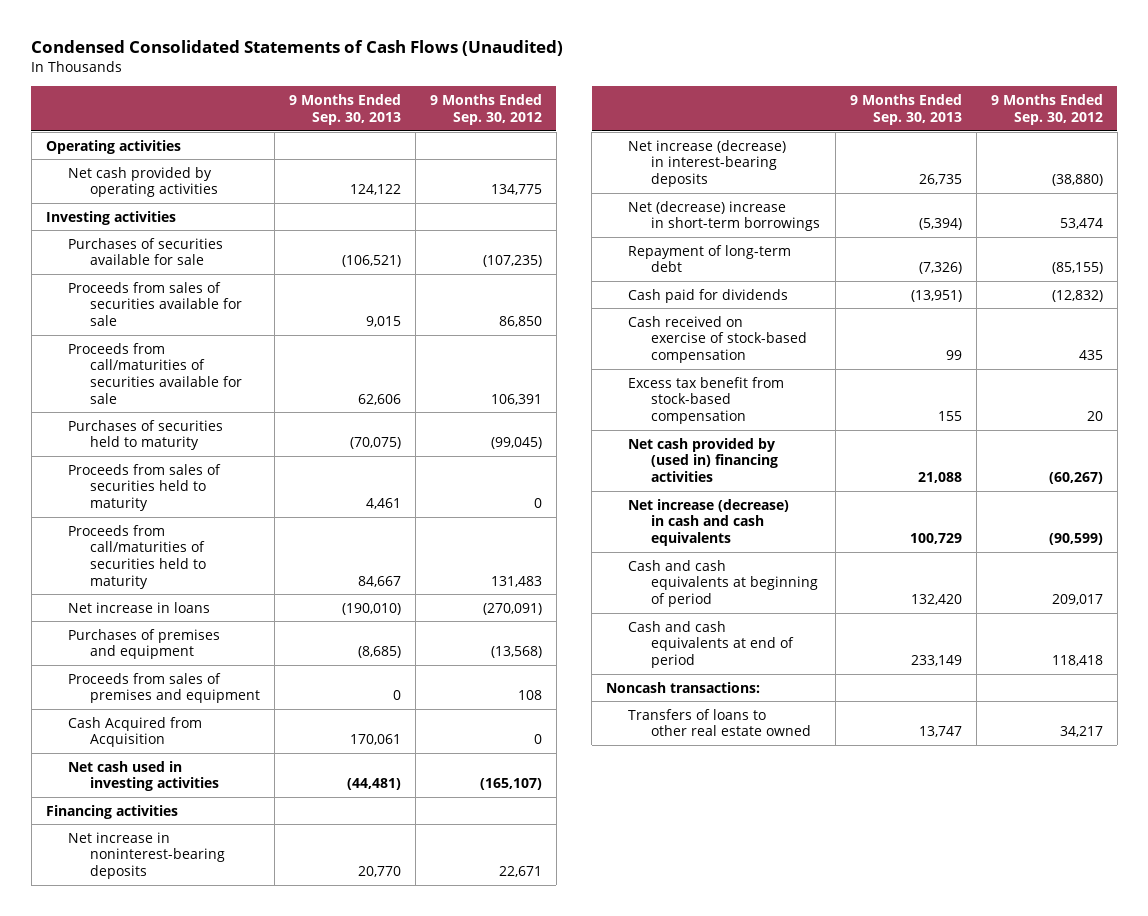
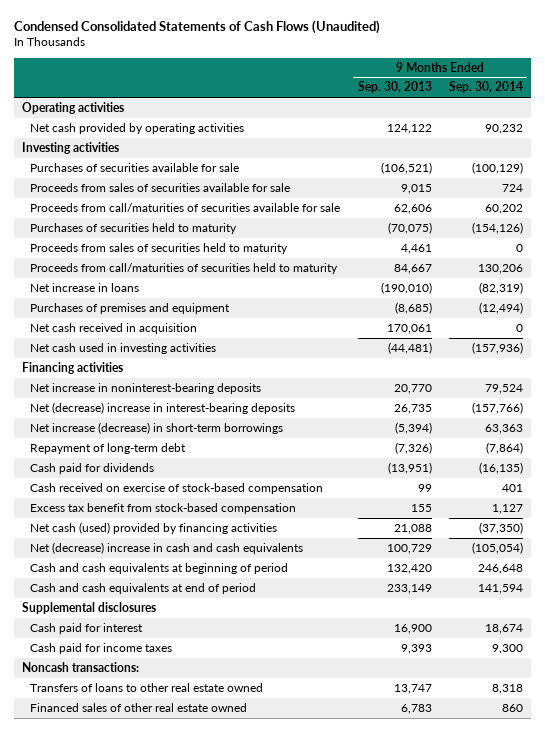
[429,94,542,125] 9 Months Ended Sep. 30, 2012 -> none
none -> [448,81,523,94] Sep. 30, 2014
[67,672,260,704] Proceeds from sales of premises and equipment -> none
[67,716,202,748] Cash Acquired from Acquisition -> [30,322,198,334] Net cash received in acquisition
[628,139,787,188] Net increase (decrease) in interest-bearing deposits -> [30,401,296,414] Net (decrease) increase in interest-bearing deposits
[628,200,820,232] Net (decrease) increase in short-term borrowings -> [30,421,284,434] Net increase (decrease) in short-term borrowings
[628,437,778,483] Net cash provided by (used in) financing activities -> [30,521,278,534] Net cash (used) provided by financing activities
[628,498,790,547] Net increase (decrease) in cash and cash equivalents -> [30,541,304,554] Net (decrease) increase in cash and cash equivalents
none -> [22,601,157,614] Supplemental disclosures
none -> [30,622,144,634] Cash paid for interest
none -> [30,642,173,654] Cash paid for income taxes
none -> [30,702,248,712] Financed sales of other real estate owned

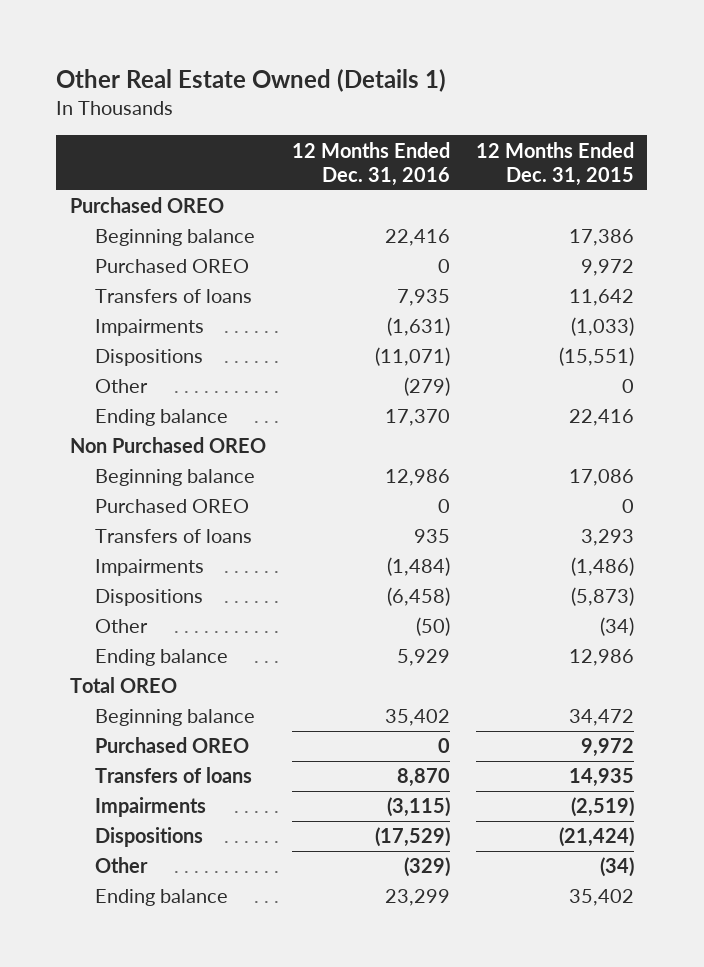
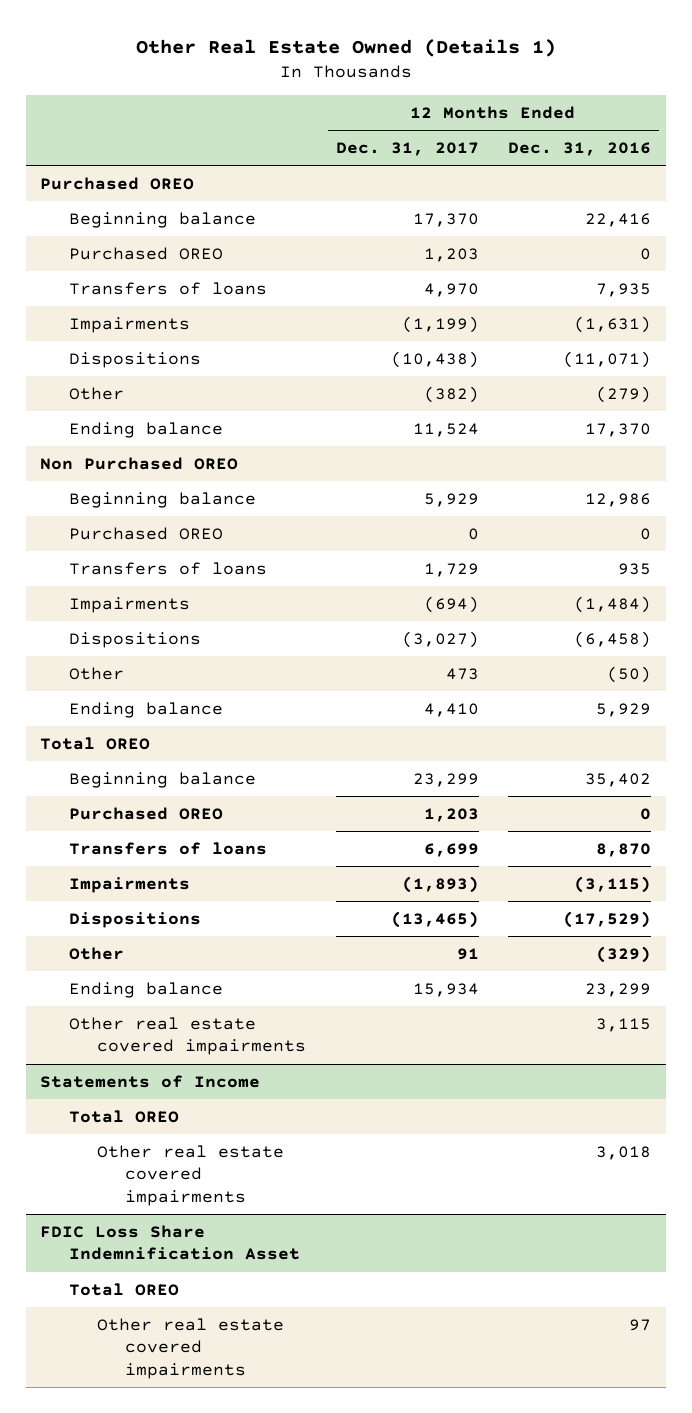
[476,141,635,187] 12 Months Ended Dec. 31, 2015 -> none
none -> [335,141,479,156] Dec. 31, 2017
none -> [68,1016,307,1056] Other real estate covered impairments
none -> [40,1074,261,1088] Statements of Income
none -> [68,1109,179,1123] Total OREO
none -> [97,1144,285,1207] Other real estate covered impairments
none -> [40,1224,300,1261] FDIC Loss Share Indemnification Asset
none -> [68,1282,179,1296] Total OREO
none -> [97,1317,285,1380] Other real estate covered impairments

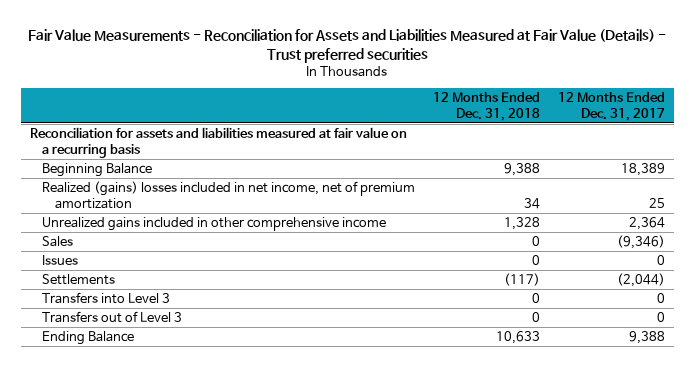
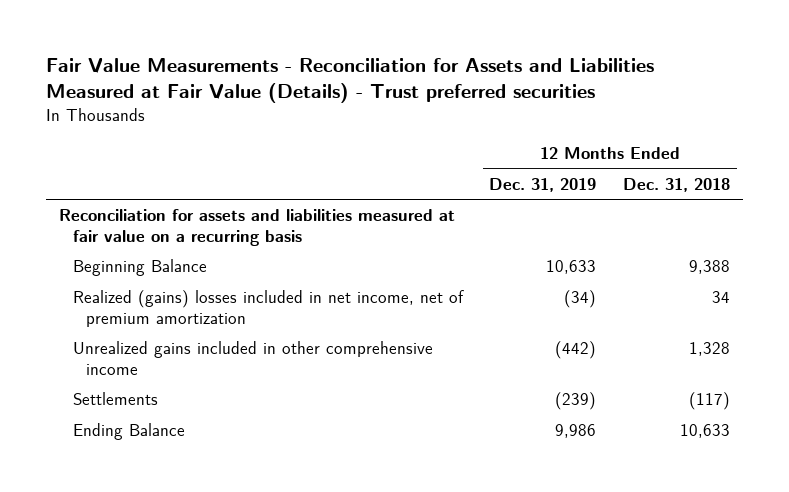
[557,92,665,121] 12 Months Ended Dec. 31, 2017 -> none
none -> [489,177,597,192] Dec. 31, 2019
[42,236,74,248] Sales -> none
[42,255,79,266] Issues -> none
[42,292,171,305] Transfers into Level 3 -> none
[42,311,183,324] Transfers out of Level 3 -> none

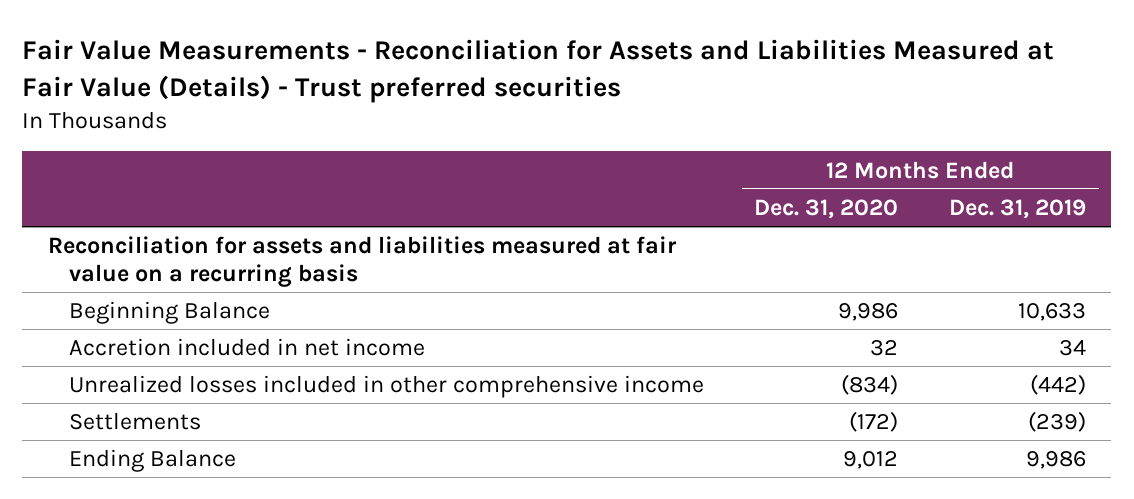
[623,177,731,192] Dec. 31, 2018 -> none
none -> [754,199,899,220] Dec. 31, 2020
[72,290,464,327] Realized (gains) losses included in net income, net of premium amortization -> [68,338,425,357] Accretion included in net income
[564,290,597,309] (34) -> [1058,340,1086,357] 34
[72,341,433,375] Unrealized gains included in other comprehensive income -> [68,375,704,399] Unrealized losses included in other comprehensive income

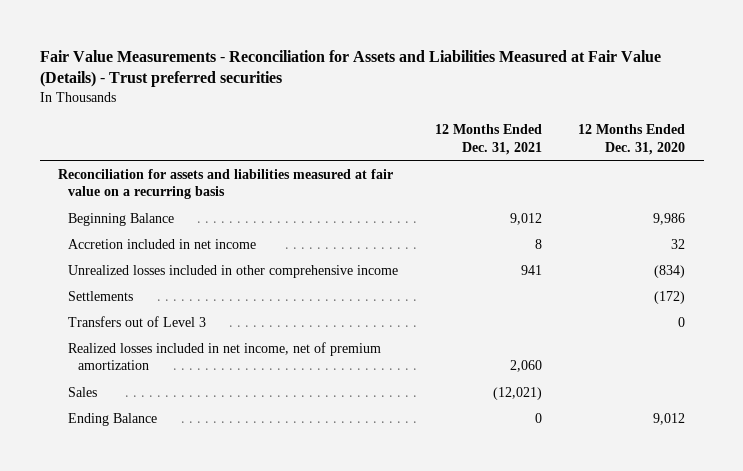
[948,199,1086,220] Dec. 31, 2019 -> none
none -> [434,124,542,155] 12 Months Ended Dec. 31, 2021
none -> [68,315,207,327] Transfers out of Level 3
none -> [68,341,382,371] Realized losses included in net income, net of premium amortization
none -> [68,386,98,397] Sales

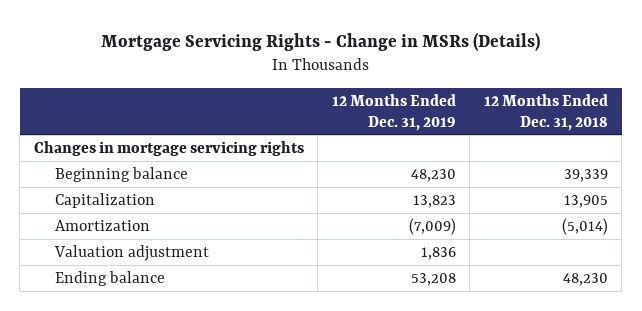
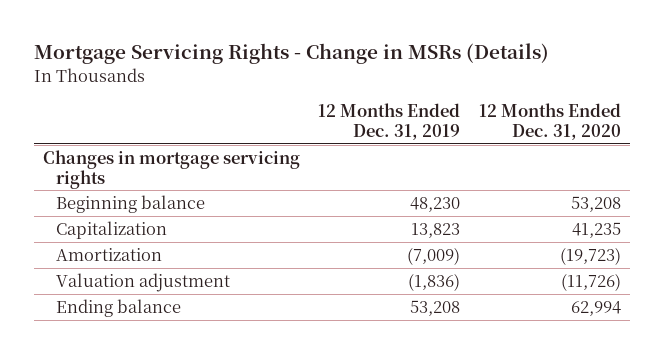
[483,93,608,131] 12 Months Ended Dec. 31, 2018 -> none
none -> [478,103,621,141] 12 Months Ended Dec. 31, 2020
[420,246,456,260] 1,836 -> [408,272,461,291] (1,836)

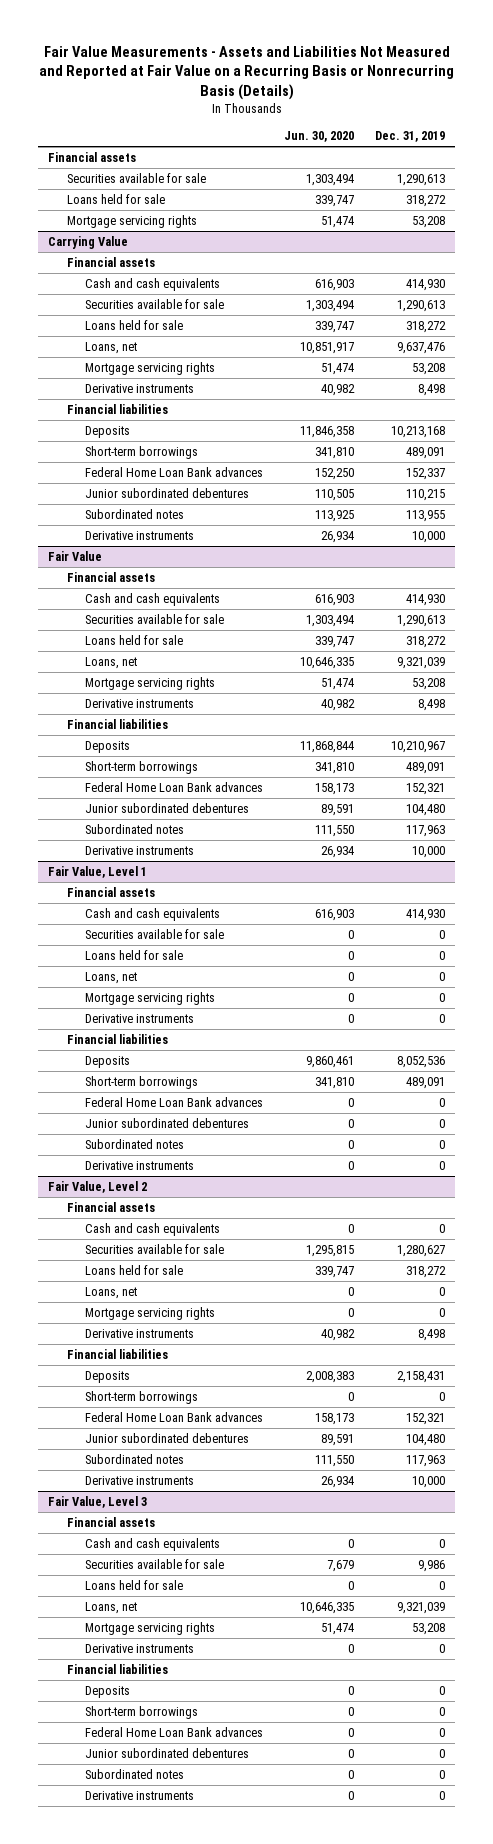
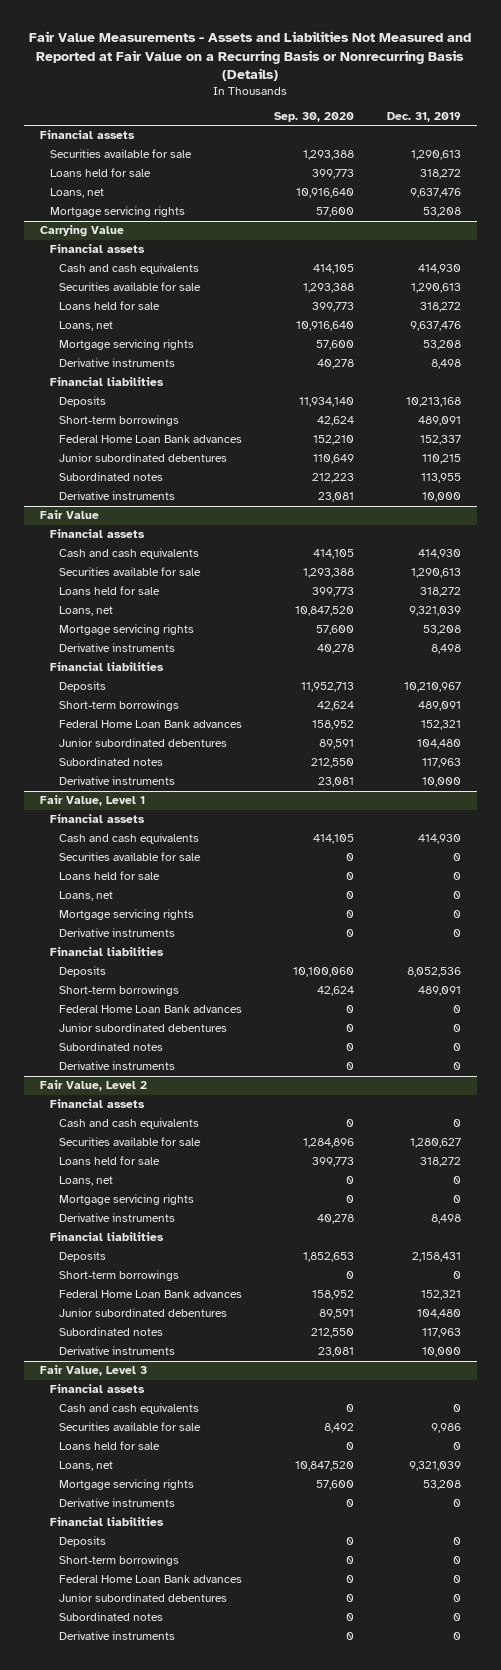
[284,131,355,143] Jun. 30, 2020 -> none
none -> [274,112,355,123] Sep. 30, 2020
none -> [49,188,104,199] Loans, net

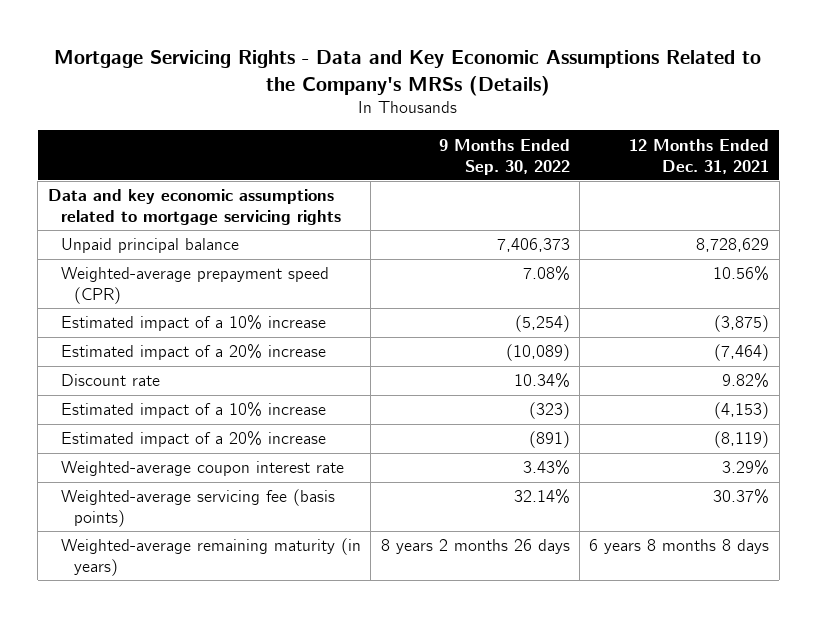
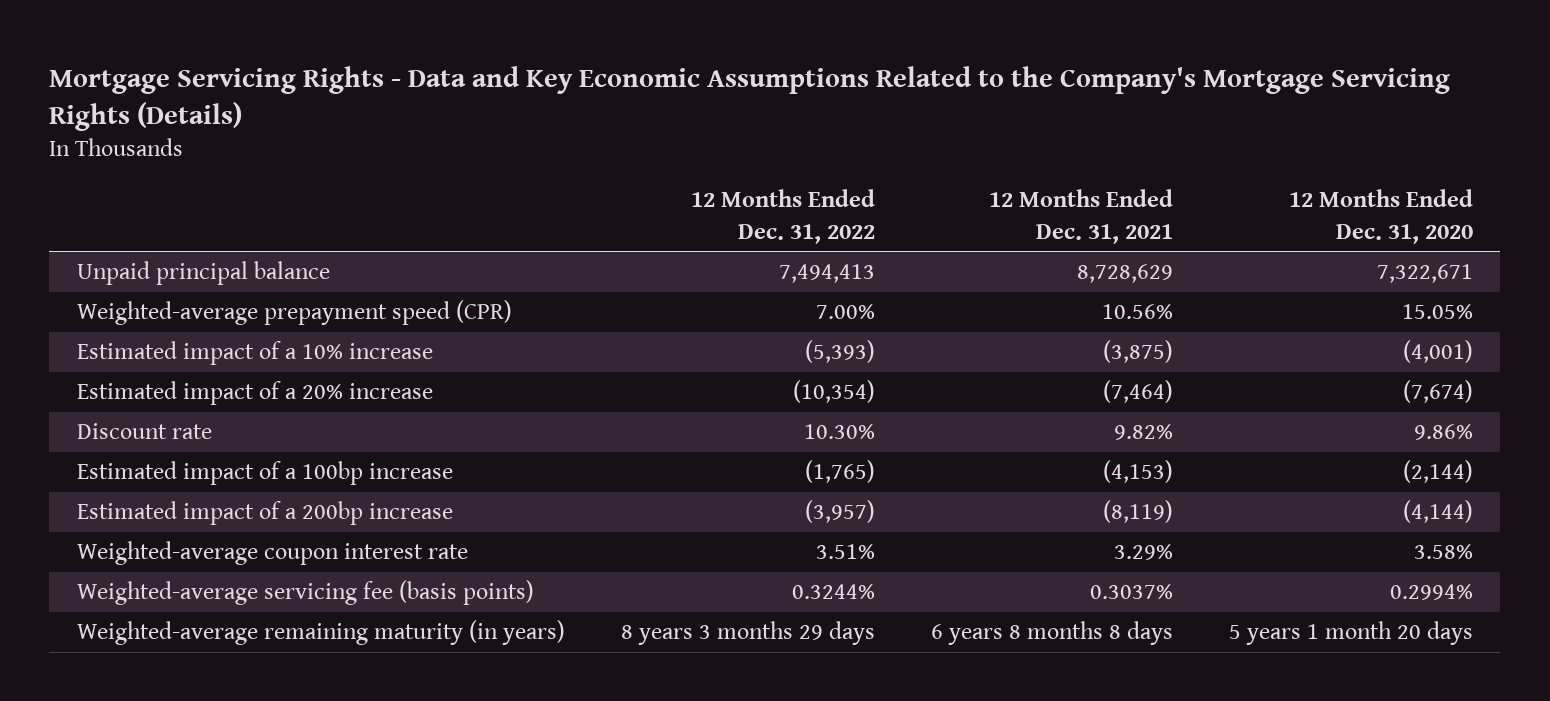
[54,50,762,96] Mortgage Servicing Rights - Data and Key Economic Assumptions Related to the Company's MRSs (Details) -> [49,65,1451,131] Mortgage Servicing Rights - Data and Key Economic Assumptions Related to the Company's Mortgage Servicing Rights (Details)
[438,138,570,175] 9 Months Ended Sep. 30, 2022 -> none
none -> [690,189,875,244] 12 Months Ended Dec. 31, 2022
none -> [1288,189,1473,244] 12 Months Ended Dec. 31, 2020
[47,189,342,226] Data and key economic assumptions related to mortgage servicing rights -> none
[61,402,327,419] Estimated impact of a 10% increase -> [77,461,454,486] Estimated impact of a 100bp increase
[61,431,327,448] Estimated impact of a 20% increase -> [77,501,454,526] Estimated impact of a 200bp increase
[713,489,770,505] 30.37% -> [1089,584,1173,600] 0.3037%

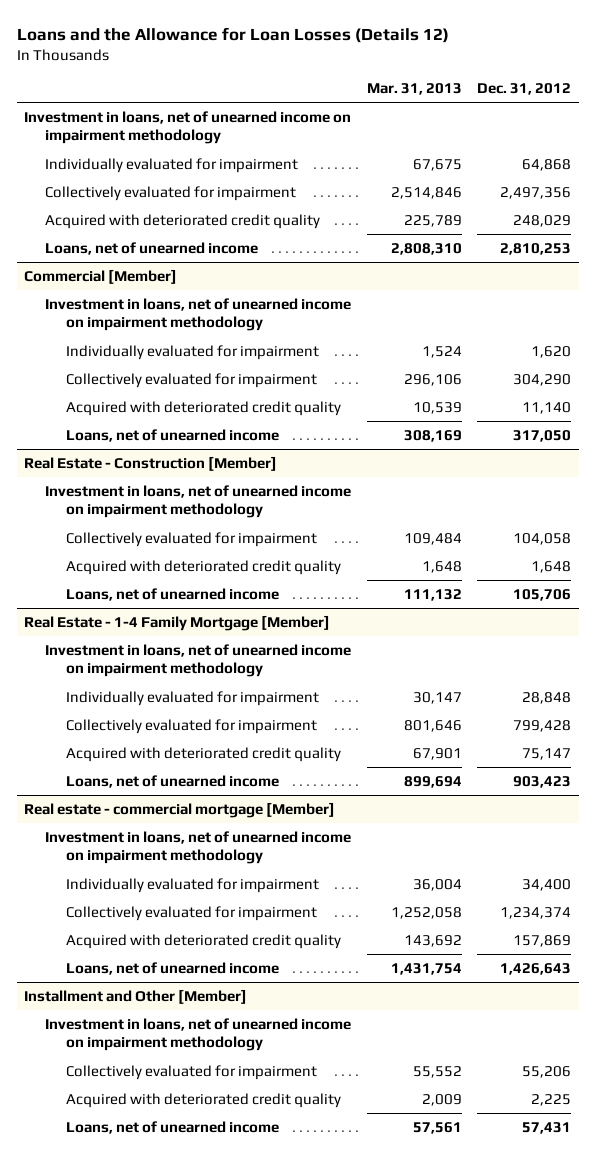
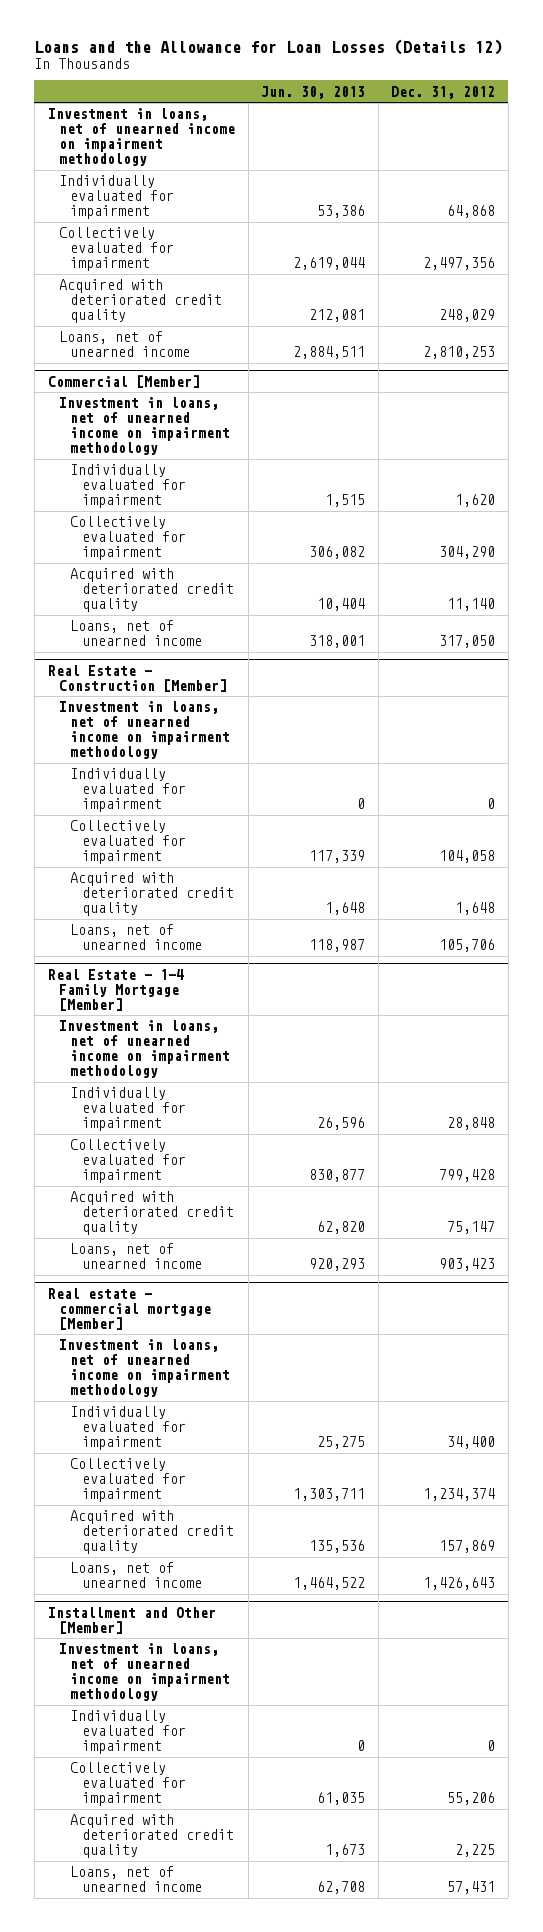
[366,83,462,96] Mar. 31, 2013 -> none
none -> [261,85,366,99] Jun. 30, 2013
none -> [70,768,186,813] Individually evaluated for impairment
none -> [70,1710,186,1755] Individually evaluated for impairment

